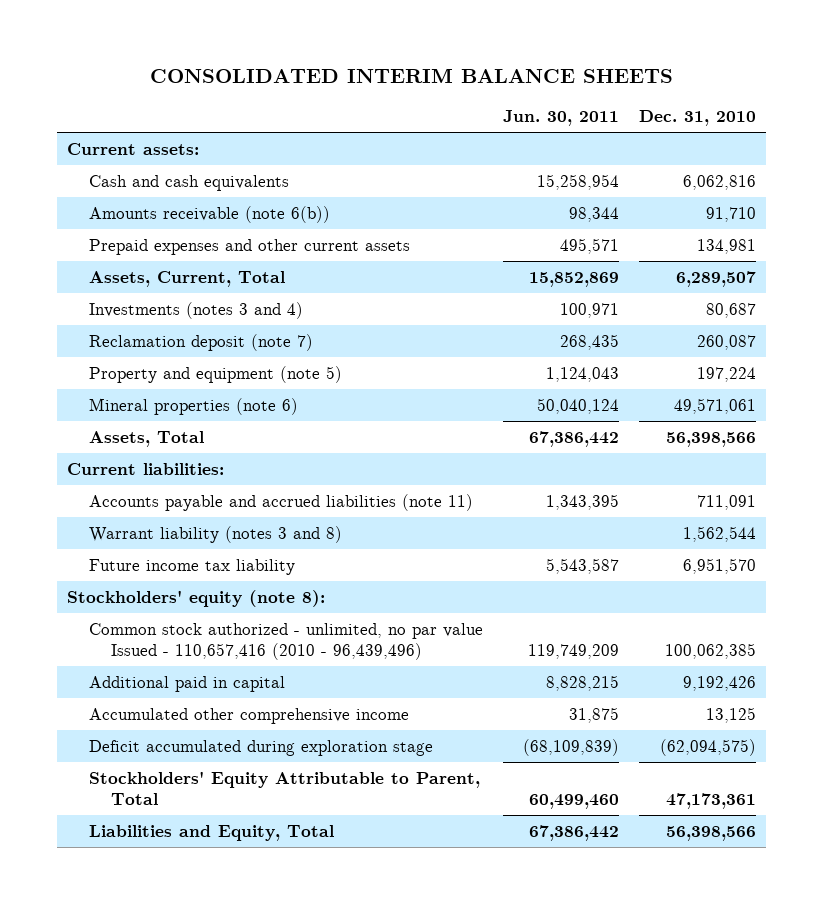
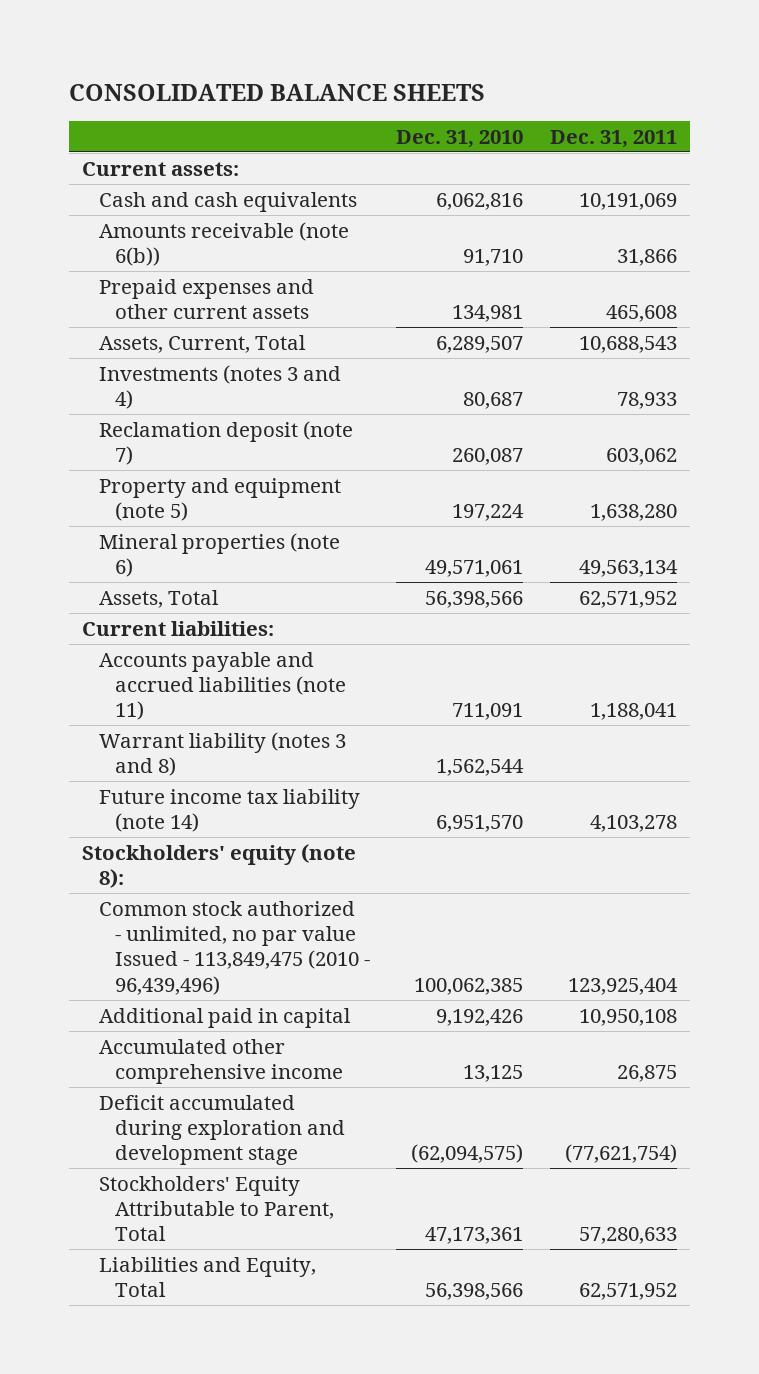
[149,68,673,84] CONSOLIDATED INTERIM BALANCE SHEETS -> [69,83,486,101] CONSOLIDATED BALANCE SHEETS
[503,110,620,127] Jun. 30, 2011 -> none
none -> [549,129,677,148] Dec. 31, 2011
[89,558,296,575] Future income tax liability -> [98,788,360,832] Future income tax liability (note 14)
[89,622,484,660] Common stock authorized - unlimited, no par value Issued - 110,657,416 (2010 - 96,439,496) -> [98,900,370,995] Common stock authorized - unlimited, no par value Issued - 113,849,475 (2010 - 96,439,496)
[89,739,434,756] Deficit accumulated during exploration stage -> [98,1094,345,1166] Deficit accumulated during exploration and development stage

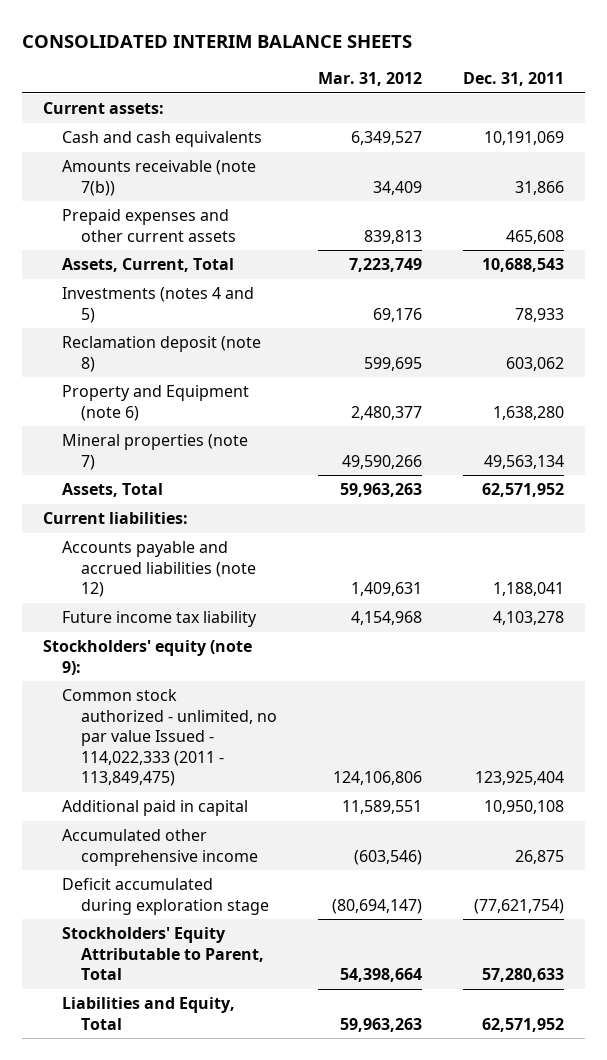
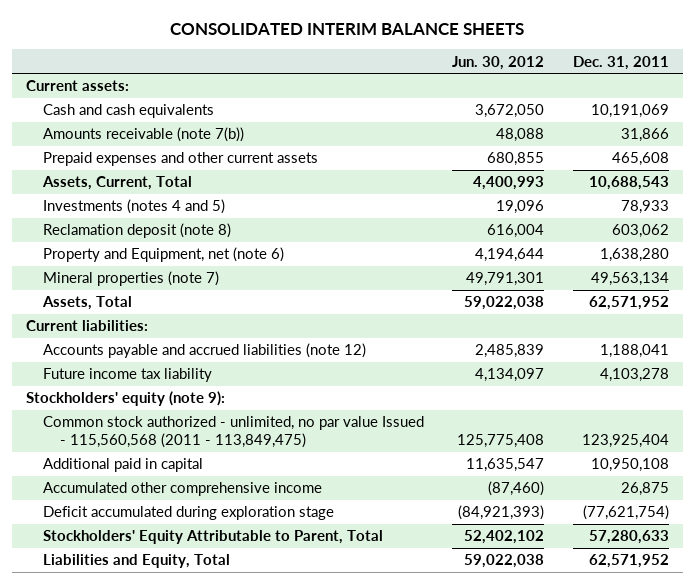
[318,72,423,87] Mar. 31, 2012 -> none
none -> [452,55,545,70] Jun. 30, 2012
[61,385,249,421] Property and Equipment (note 6) -> [43,247,285,263] Property and Equipment, net (note 6)
[61,689,277,787] Common stock authorized - unlimited, no par value Issued - 114,022,333 (2011 - 113,849,475) -> [43,416,425,449] Common stock authorized - unlimited, no par value Issued - 115,560,568 (2011 - 113,849,475)

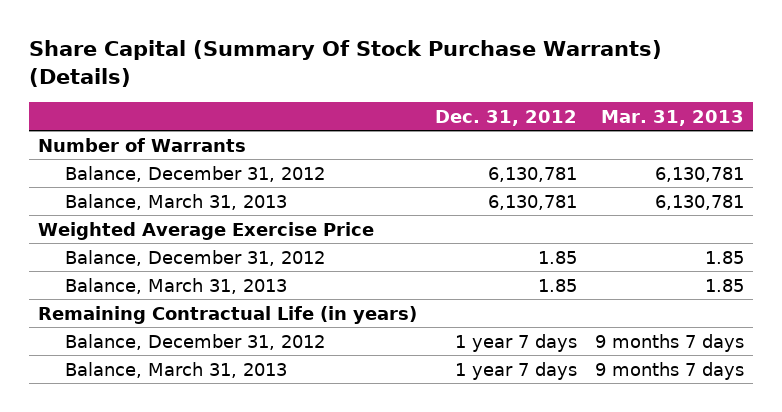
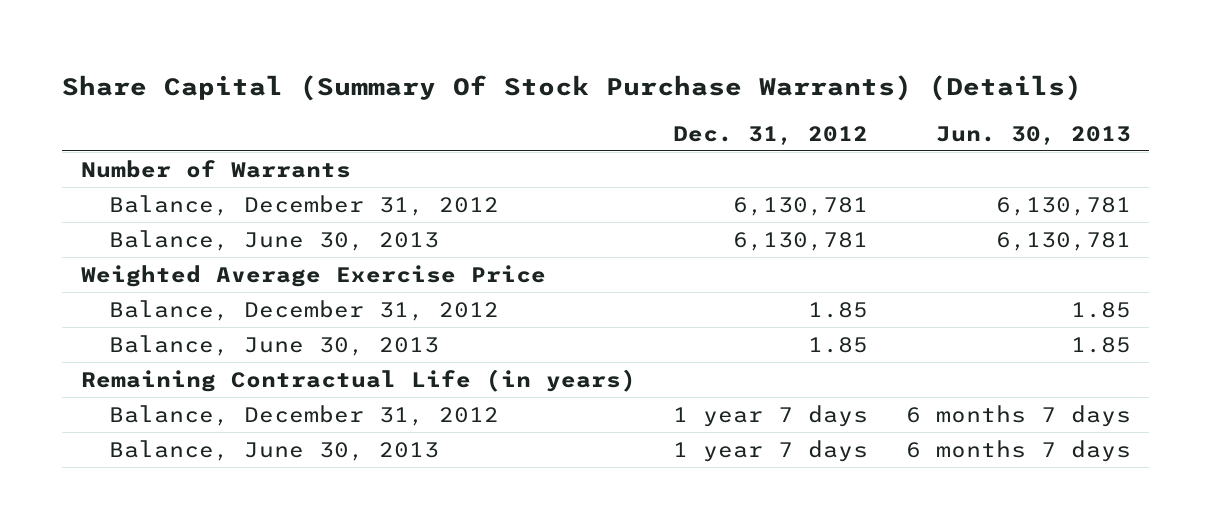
[601,109,745,126] Mar. 31, 2013 -> none
none -> [935,125,1131,145] Jun. 30, 2013
[64,193,287,210] Balance, March 31, 2013 -> [109,229,440,251] Balance, June 30, 2013
[64,277,287,294] Balance, March 31, 2013 -> [109,334,440,356] Balance, June 30, 2013
[64,361,287,378] Balance, March 31, 2013 -> [109,439,440,461] Balance, June 30, 2013

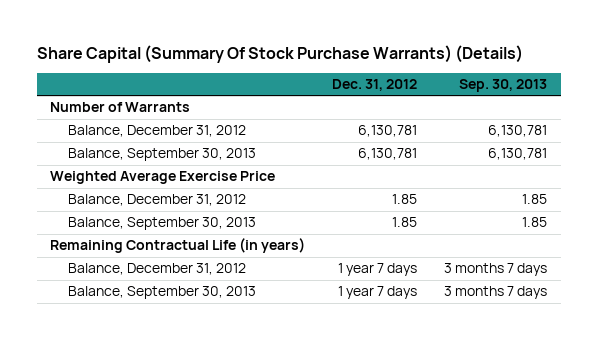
[935,125,1131,145] Jun. 30, 2013 -> none
none -> [459,78,548,92] Sep. 30, 2013
[109,229,440,251] Balance, June 30, 2013 -> [68,148,257,162] Balance, September 30, 2013
[109,334,440,356] Balance, June 30, 2013 -> [68,217,257,231] Balance, September 30, 2013
[109,439,440,461] Balance, June 30, 2013 -> [68,286,257,300] Balance, September 30, 2013

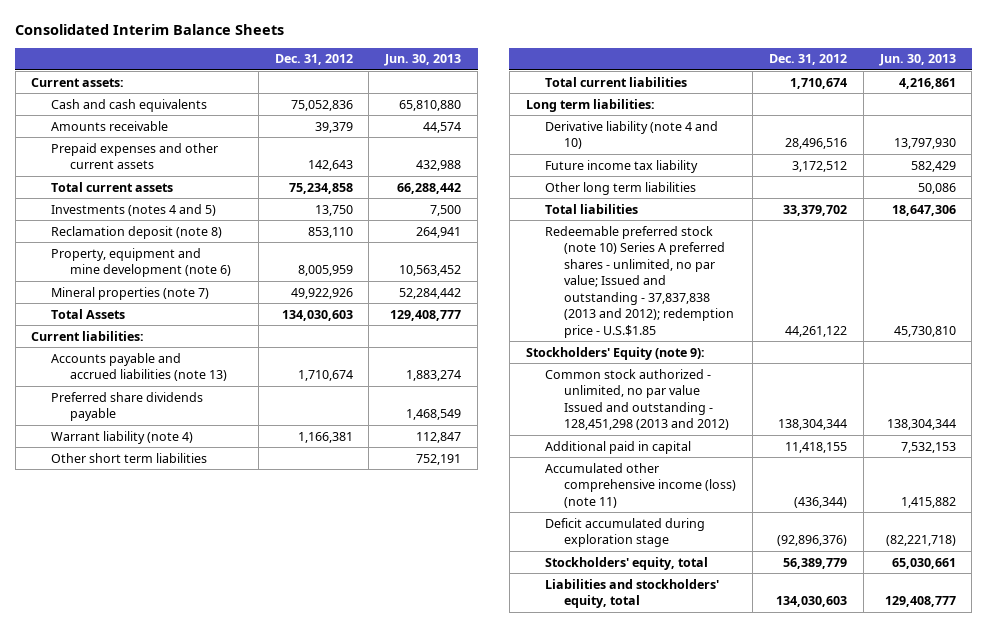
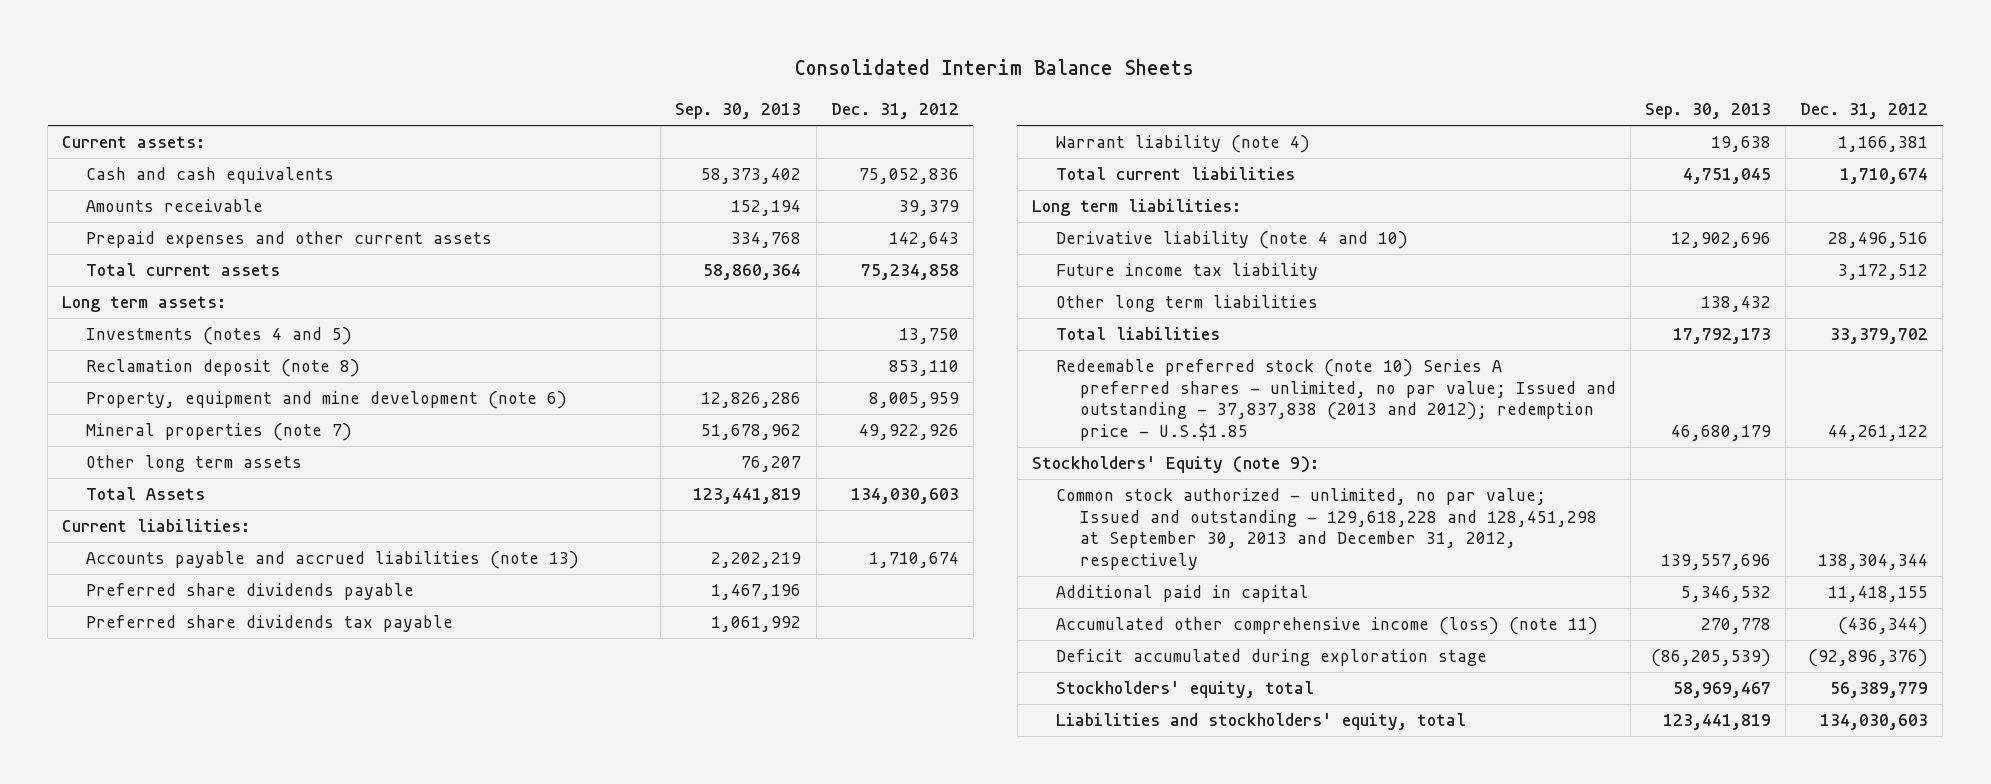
[384,54,462,67] Jun. 30, 2013 -> none
none -> [675,103,802,120] Sep. 30, 2013
none -> [62,296,227,313] Long term assets:
none -> [86,455,303,473] Other long term assets
none -> [86,615,454,633] Preferred share dividends tax payable
[50,452,207,463] Other short term liabilities -> none
[544,368,730,431] Common stock authorized - unlimited, no par value Issued and outstanding - 128,451,298 (2013 and 2012) -> [1055,488,1597,570] Common stock authorized - unlimited, no par value; Issued and outstanding - 129,618,228 and 128,451,298 at September 30, 2013 and December 31, 2012, respectively

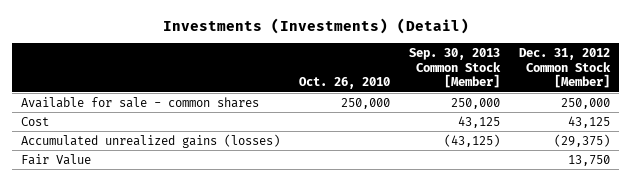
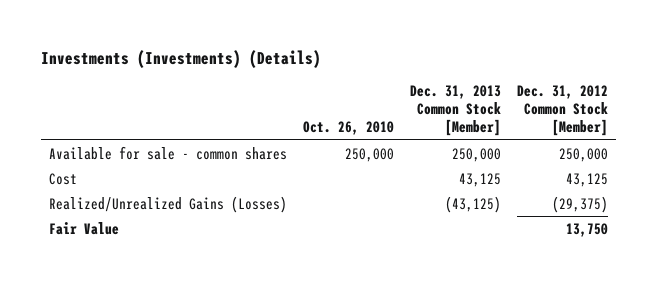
[162,18,469,35] Investments (Investments) (Detail) -> [40,49,321,68] Investments (Investments) (Details)
[408,48,501,89] Sep. 30, 2013 Common Stock [Member] -> none
none -> [410,85,502,137] Dec. 31, 2013 Common Stock [Member]
[21,133,281,148] Accumulated unrealized gains (losses) -> [48,195,287,213] Realized/Unrealized Gains (Losses)

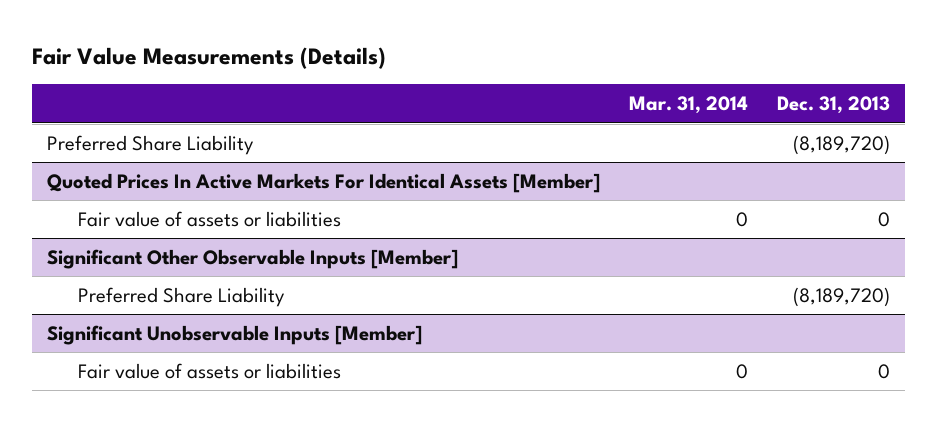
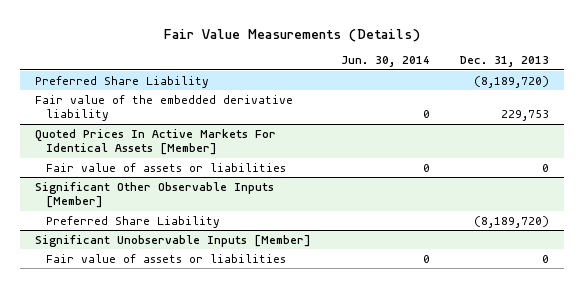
[629,96,749,115] Mar. 31, 2014 -> none
none -> [341,56,431,68] Jun. 30, 2014
none -> [34,94,293,122] Fair value of the embedded derivative liability

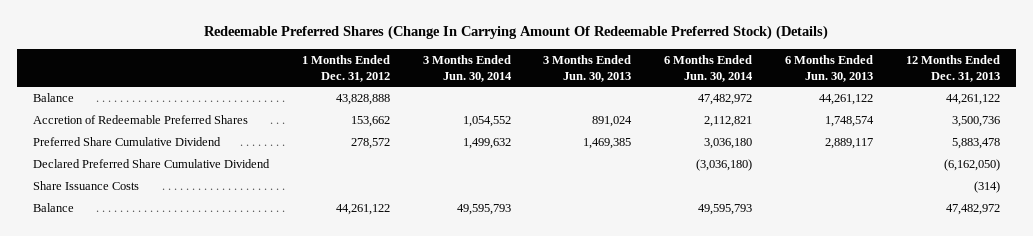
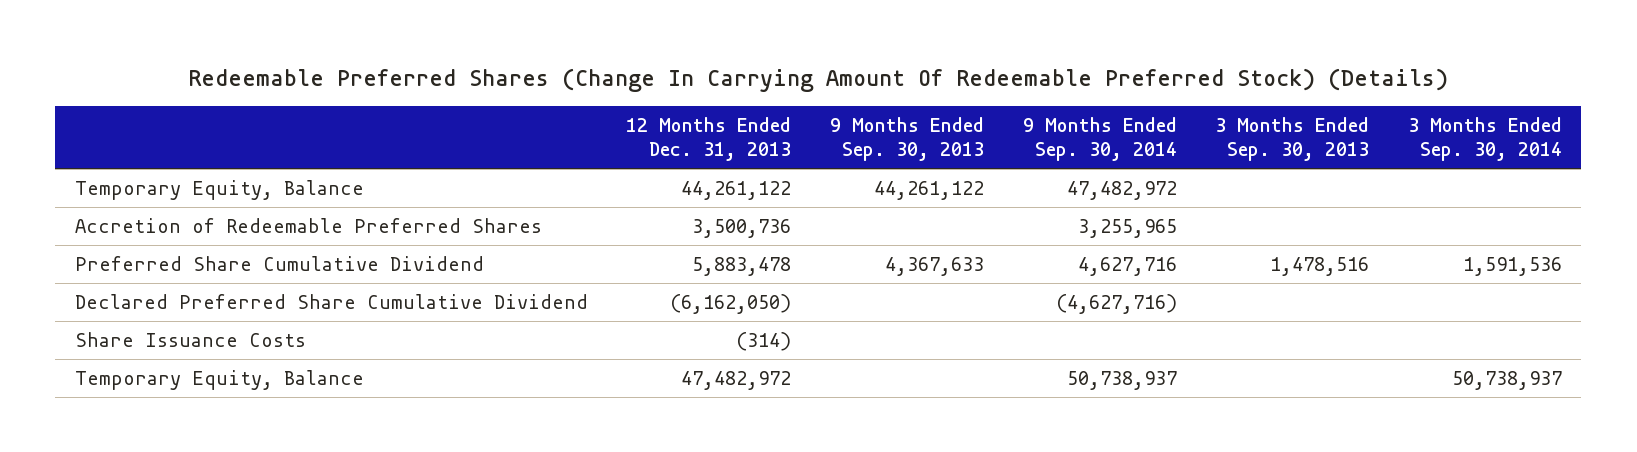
[301,54,390,82] 1 Months Ended Dec. 31, 2012 -> none
[422,54,512,82] 3 Months Ended Jun. 30, 2014 -> none
[543,54,632,82] 3 Months Ended Jun. 30, 2013 -> none
[664,54,754,82] 6 Months Ended Jun. 30, 2014 -> none
[784,54,873,82] 6 Months Ended Jun. 30, 2013 -> none
none -> [830,117,985,162] 9 Months Ended Sep. 30, 2013
none -> [1022,117,1177,162] 9 Months Ended Sep. 30, 2014
none -> [1215,117,1370,162] 3 Months Ended Sep. 30, 2013
none -> [1408,117,1563,162] 3 Months Ended Sep. 30, 2014
[33,92,75,102] Balance -> [74,179,364,200] Temporary Equity, Balance
[33,202,75,212] Balance -> [74,369,364,390] Temporary Equity, Balance

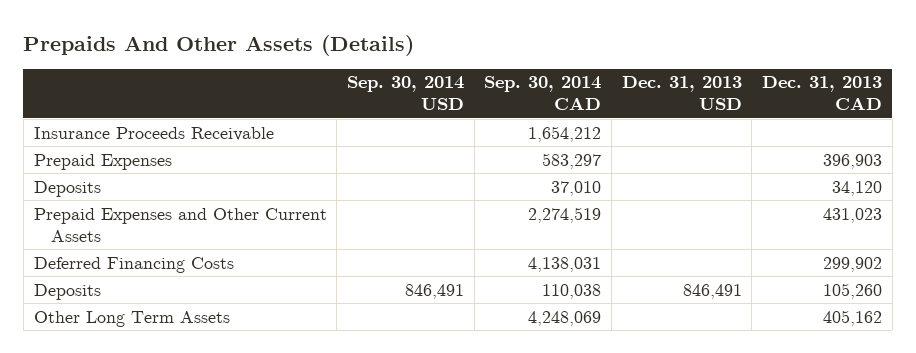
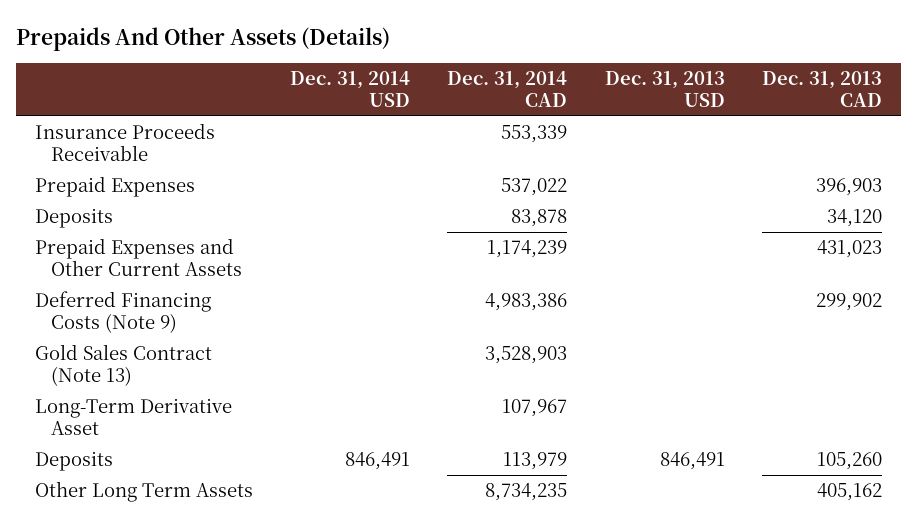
[346,76,464,111] Sep. 30, 2014 USD -> none
[484,76,602,111] Sep. 30, 2014 CAD -> none
none -> [289,71,410,107] Dec. 31, 2014 USD
none -> [447,71,568,107] Dec. 31, 2014 CAD
[33,256,234,273] Deferred Financing Costs -> [34,291,211,333] Deferred Financing Costs (Note 9)
none -> [34,344,212,386] Gold Sales Contract (Note 13)
none -> [34,398,232,435] Long-Term Derivative Asset

